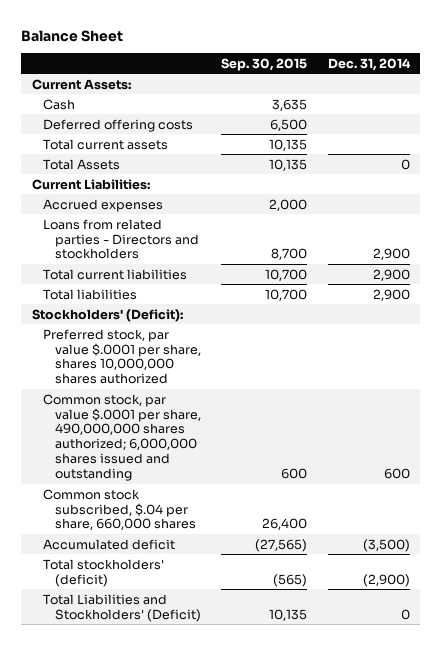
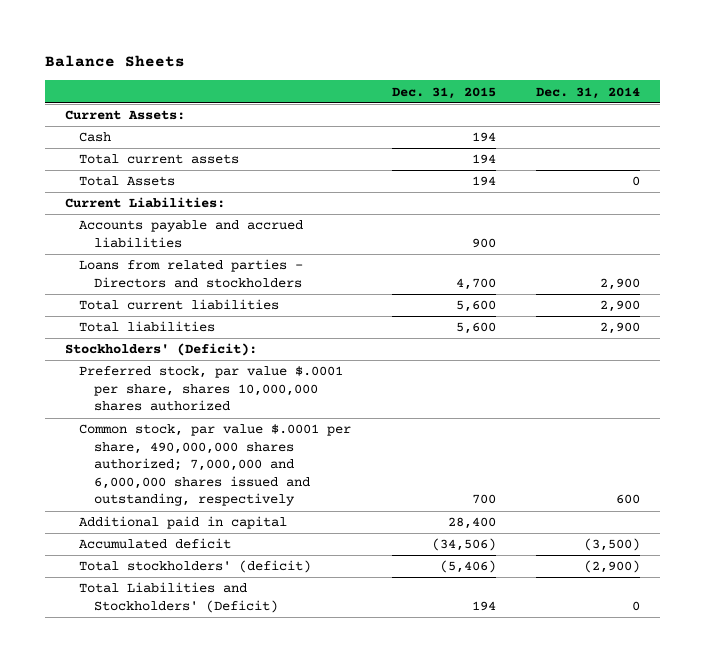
[21,29,124,42] Balance Sheet -> [44,55,185,68] Balance Sheets
[221,57,308,71] Sep. 30, 2015 -> none
none -> [391,86,496,99] Dec. 31, 2015
[43,118,194,132] Deferred offering costs -> none
[43,198,164,212] Accrued expenses -> none
none -> [79,220,304,248] Accounts payable and accrued liabilities
[43,488,196,531] Common stock subscribed, $.04 per share, 660,000 shares -> none
[43,393,201,482] Common stock, par value $.0001 per share, 490,000,000 shares authorized; 6,000,000 shares issued and outstanding -> [79,424,352,507] Common stock, par value $.0001 per share, 490,000,000 shares authorized; 7,000,000 and 6,000,000 shares issued and outstanding, respectively
none -> [79,516,288,530] Additional paid in capital

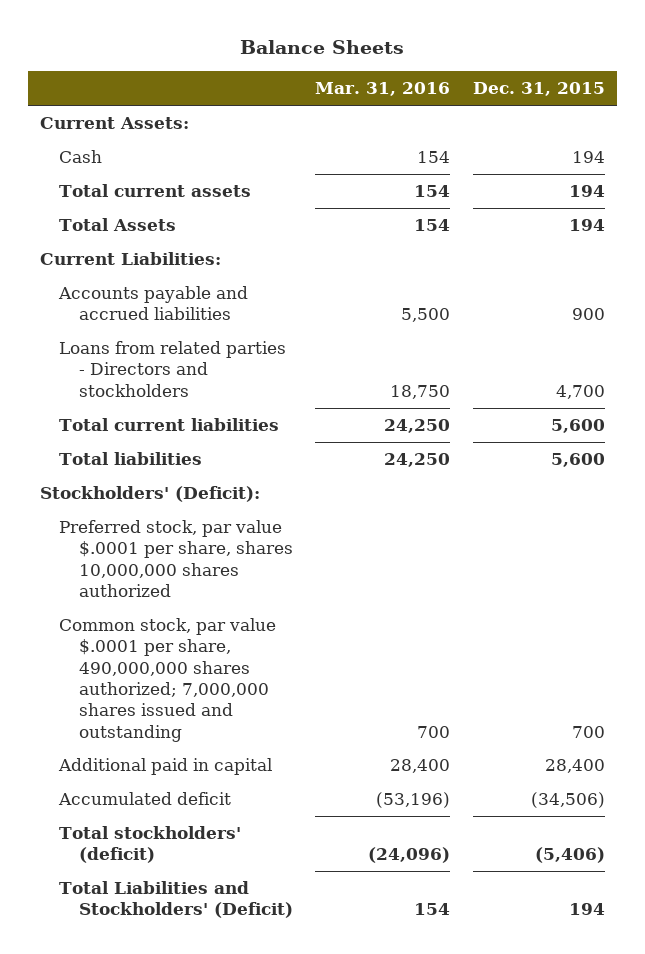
[536,86,641,99] Dec. 31, 2014 -> none
none -> [315,82,451,97] Mar. 31, 2016
[79,424,352,507] Common stock, par value $.0001 per share, 490,000,000 shares authorized; 7,000,000 and 6,000,000 shares issued and outstanding, respectively -> [59,618,277,742] Common stock, par value $.0001 per share, 490,000,000 shares authorized; 7,000,000 shares issued and outstanding

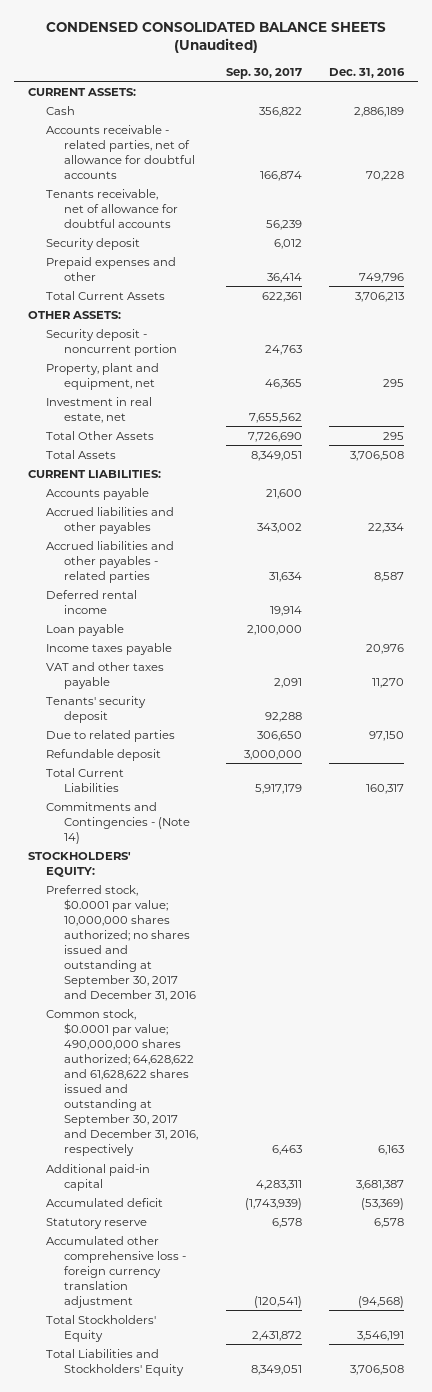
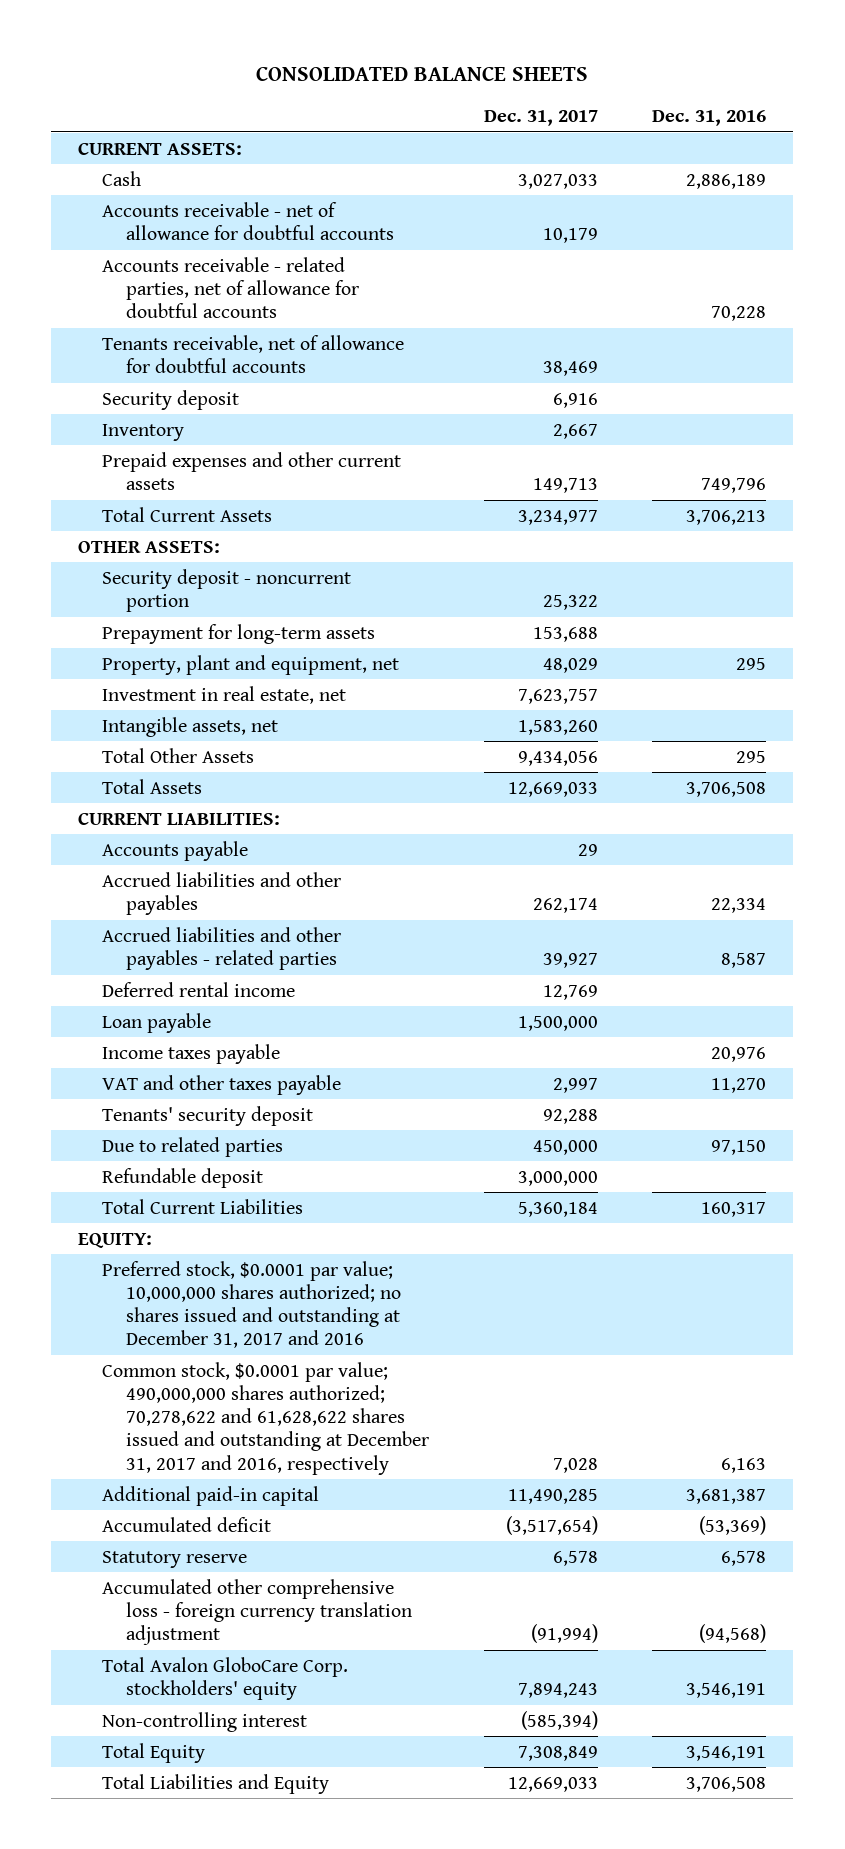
[46,22,387,54] CONDENSED CONSOLIDATED BALANCE SHEETS (Unaudited) -> [256,66,589,82] CONSOLIDATED BALANCE SHEETS
[225,67,302,79] Sep. 30, 2017 -> none
none -> [483,110,598,127] Dec. 31, 2017
none -> [102,201,395,240] Accounts receivable - net of allowance for doubtful accounts
none -> [102,423,185,441] Inventory
[46,256,177,281] Prepaid expenses and other -> [102,451,402,490] Prepaid expenses and other current assets
none -> [102,623,376,644] Prepayment for long-term assets
none -> [102,716,279,737] Intangible assets, net
[46,801,191,844] Commitments and Contingencies - (Note 14) -> none
[27,851,131,877] STOCKHOLDERS' EQUITY: -> [78,1232,153,1248] EQUITY:
[46,884,197,1001] Preferred stock, $0.0001 par value; 10,000,000 shares authorized; no shares issued and outstanding at September 30, 2017 and December 31, 2016 -> [102,1260,402,1349] Preferred stock, $0.0001 par value; 10,000,000 shares authorized; no shares issued and outstanding at December 31, 2017 and 2016
[46,1008,199,1156] Common stock, $0.0001 par value; 490,000,000 shares authorized; 64,628,622 and 61,628,622 shares issued and outstanding at September 30, 2017 and December 31, 2016, respectively -> [102,1361,430,1475] Common stock, $0.0001 par value; 490,000,000 shares authorized; 70,278,622 and 61,628,622 shares issued and outstanding at December 31, 2017 and 2016, respectively
[46,1314,157,1342] Total Stockholders' Equity -> [102,1656,349,1700] Total Avalon GloboCare Corp. stockholders' equity
none -> [102,1711,308,1732] Non-controlling interest
none -> [102,1742,206,1763] Total Equity
[46,1348,185,1376] Total Liabilities and Stockholders' Equity -> [102,1773,330,1794] Total Liabilities and Equity

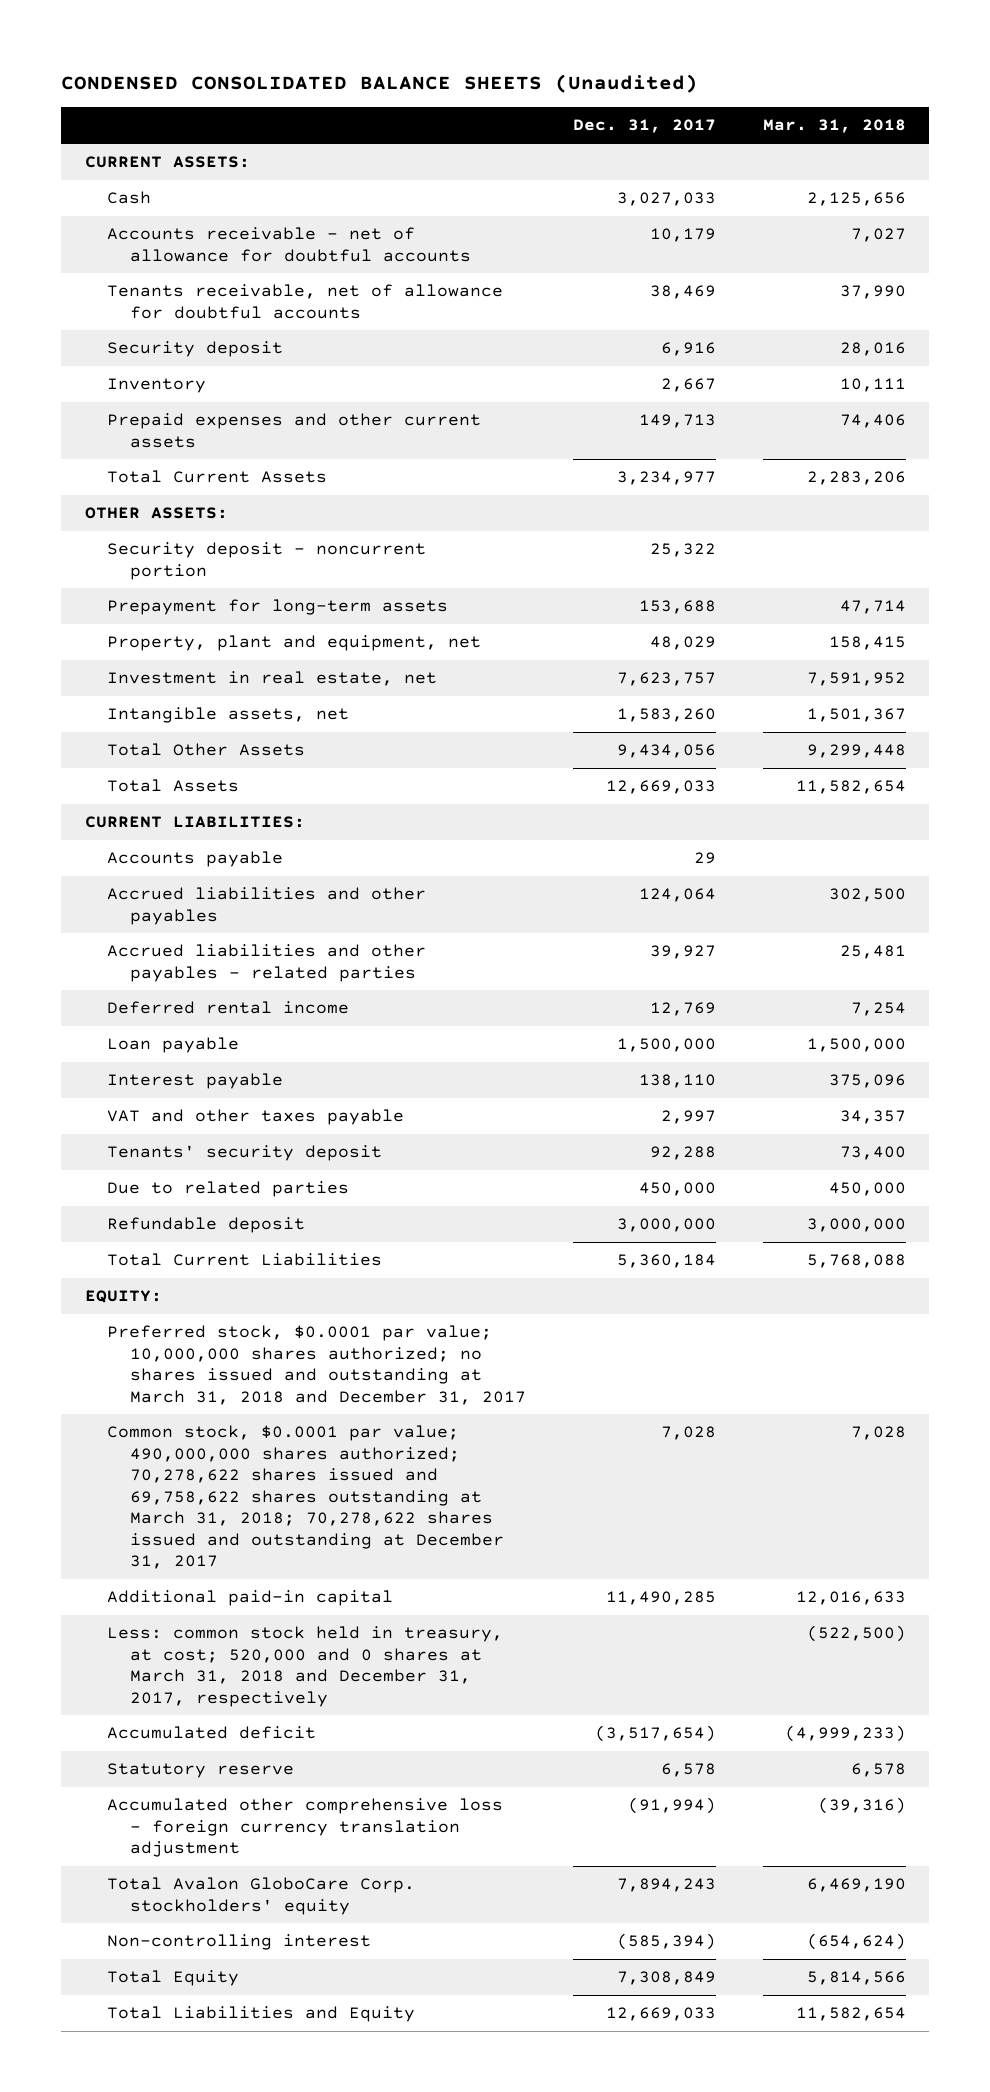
[256,66,589,82] CONSOLIDATED BALANCE SHEETS -> [61,74,699,94] CONDENSED CONSOLIDATED BALANCE SHEETS (Unaudited)
[652,110,767,127] Dec. 31, 2016 -> none
none -> [762,119,906,134] Mar. 31, 2018
[102,256,360,319] Accounts receivable - related parties, net of allowance for doubtful accounts -> none
[532,897,598,913] 262,174 -> [639,888,717,903] 124,064
[102,1043,281,1064] Income taxes payable -> none
none -> [107,1073,284,1090] Interest payable
[102,1260,402,1349] Preferred stock, $0.0001 par value; 10,000,000 shares authorized; no shares issued and outstanding at December 31, 2017 and 2016 -> [107,1325,527,1405] Preferred stock, $0.0001 par value; 10,000,000 shares authorized; no shares issued and outstanding at March 31, 2018 and December 31, 2017
[102,1361,430,1475] Common stock, $0.0001 par value; 490,000,000 shares authorized; 70,278,622 and 61,628,622 shares issued and outstanding at December 31, 2017 and 2016, respectively -> [107,1425,505,1570] Common stock, $0.0001 par value; 490,000,000 shares authorized; 70,278,622 shares issued and 69,758,622 shares outstanding at March 31, 2018; 70,278,622 shares issued and outstanding at December 31, 2017
none -> [107,1626,504,1707] Less: common stock held in treasury, at cost; 520,000 and 0 shares at March 31, 2018 and December 31, 2017, respectively

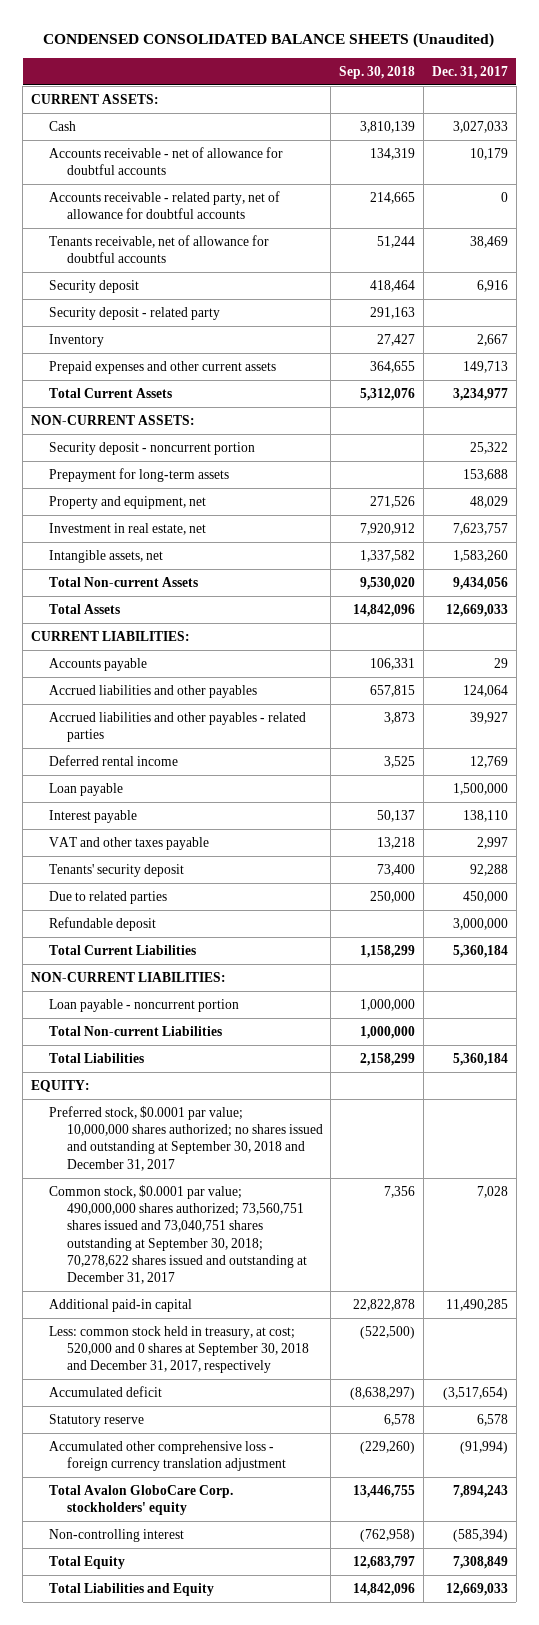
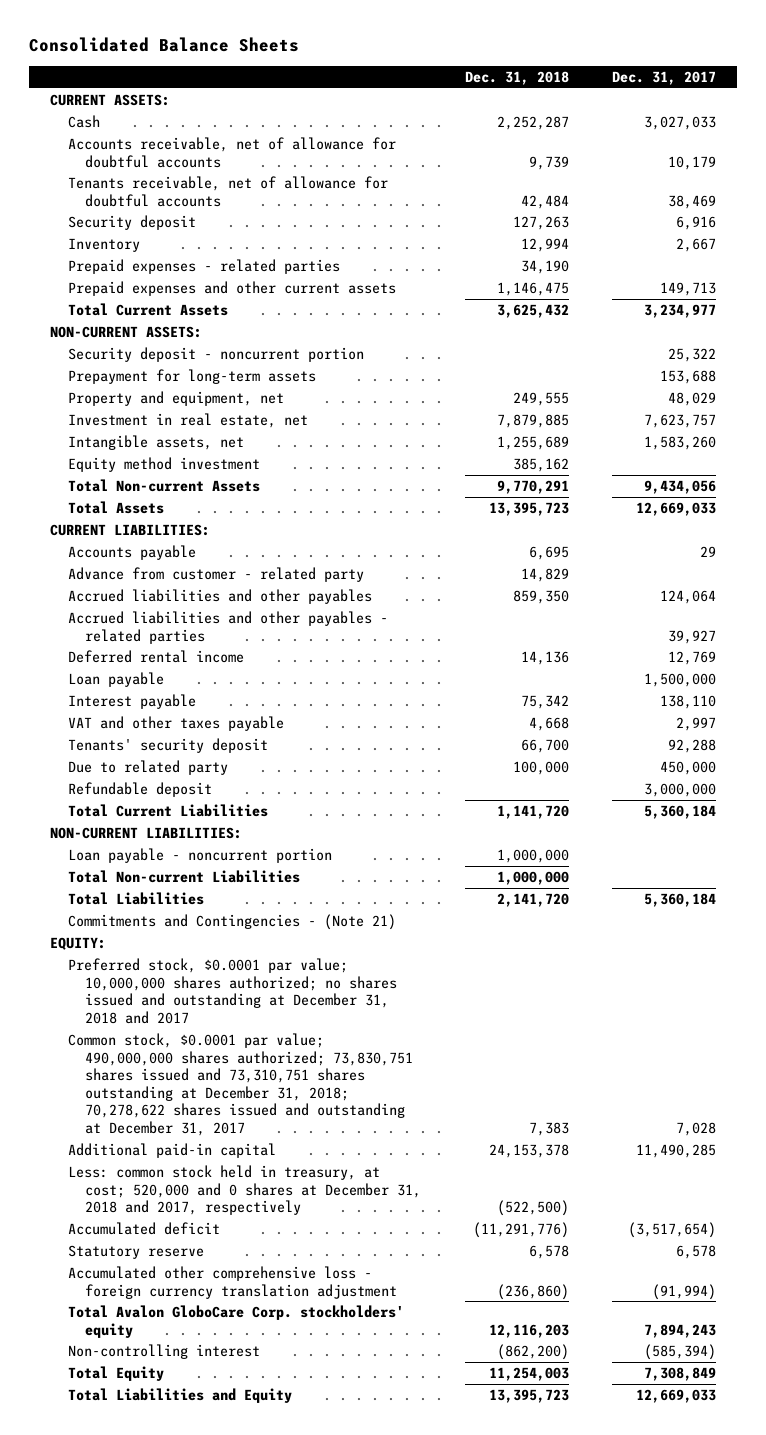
[43,33,495,49] CONDENSED CONSOLIDATED BALANCE SHEETS (Unaudited) -> [28,37,299,53] Consolidated Balance Sheets
[339,65,416,79] Sep. 30, 2018 -> none
none -> [464,70,569,85] Dec. 31, 2018
[48,191,280,220] Accounts receivable - related party, net of allowance for doubtful accounts -> none
[48,147,283,176] Accounts receivable - net of allowance for doubtful accounts -> [67,136,396,168] Accounts receivable, net of allowance for doubtful accounts
[48,307,220,321] Security deposit - related party -> none
none -> [67,258,340,274] Prepaid expenses - related parties
none -> [67,456,260,472] Equity method investment
none -> [67,566,364,582] Advance from customer - related party
[48,891,167,905] Due to related parties -> [67,759,228,775] Due to related party
none -> [67,913,396,930] Commitments and Contingencies - (Note 21)
[48,1106,323,1171] Preferred stock, $0.0001 par value; 10,000,000 shares authorized; no shares issued and outstanding at September 30, 2018 and December 31, 2017 -> [67,957,398,1024] Preferred stock, $0.0001 par value; 10,000,000 shares authorized; no shares issued and outstanding at December 31, 2018 and 2017
[48,1185,307,1284] Common stock, $0.0001 par value; 490,000,000 shares authorized; 73,560,751 shares issued and 73,040,751 shares outstanding at September 30, 2018; 70,278,622 shares issued and outstanding at December 31, 2017 -> [67,1032,414,1136] Common stock, $0.0001 par value; 490,000,000 shares authorized; 73,830,751 shares issued and 73,310,751 shares outstanding at December 31, 2018; 70,278,622 shares issued and outstanding at December 31, 2017
[48,1326,309,1374] Less: common stock held in treasury, at cost; 520,000 and 0 shares at September 30, 2018 and December 31, 2017, respectively -> [67,1164,422,1216] Less: common stock held in treasury, at cost; 520,000 and 0 shares at December 31, 2018 and 2017, respectively

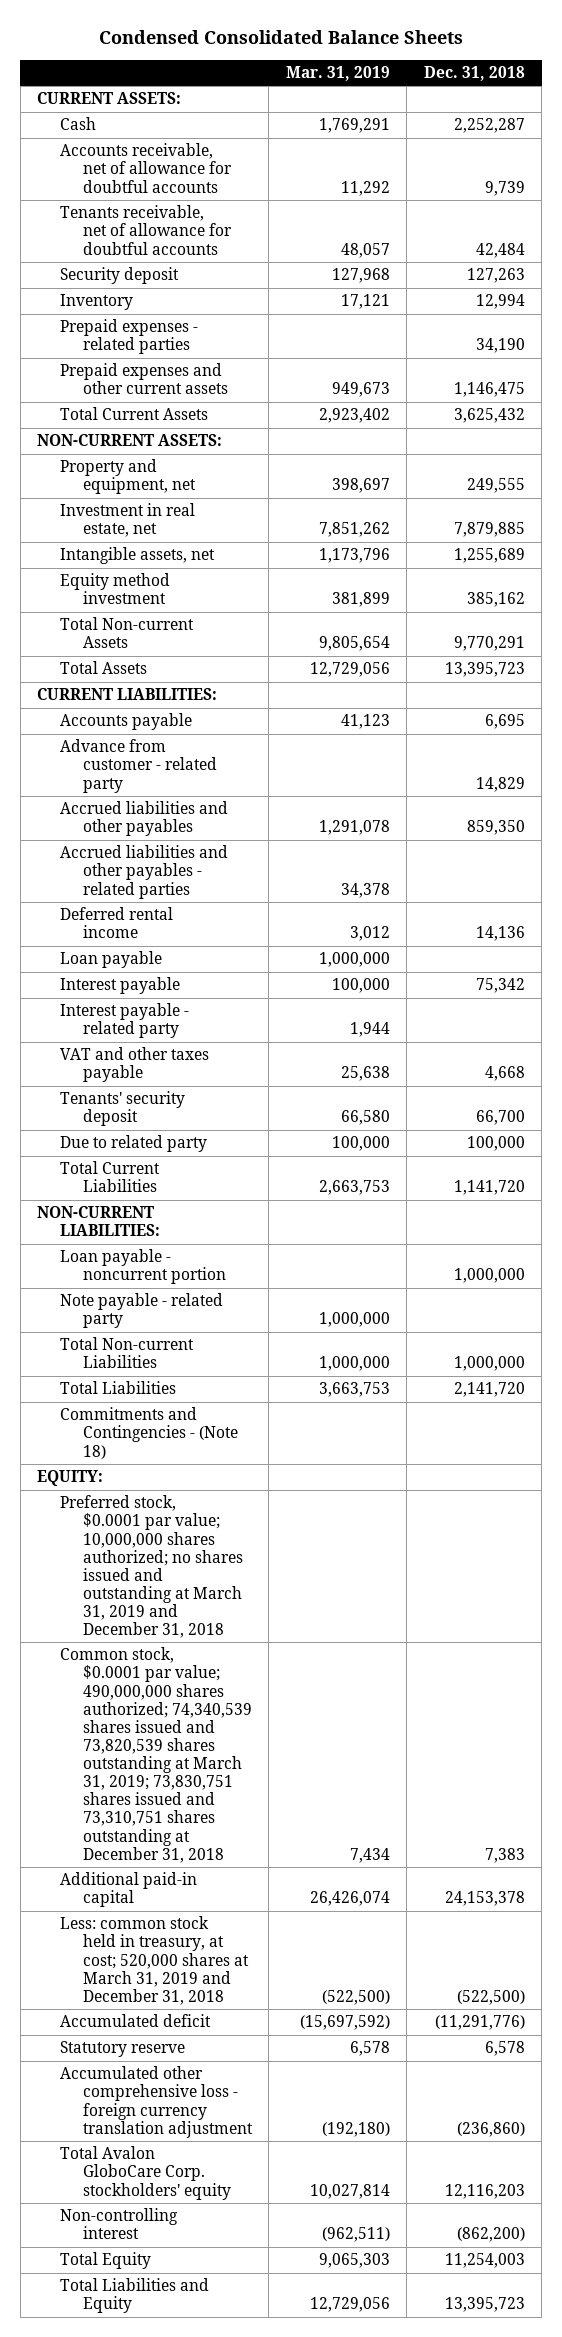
[28,37,299,53] Consolidated Balance Sheets -> [99,30,464,45] Condensed Consolidated Balance Sheets
[611,70,716,85] Dec. 31, 2017 -> none
none -> [285,66,390,82] Mar. 31, 2019
[67,346,364,362] Security deposit - noncurrent portion -> none
[67,368,316,384] Prepayment for long-term assets -> none
none -> [59,1003,189,1039] Interest payable - related party
[67,781,212,797] Refundable deposit -> none
none -> [59,1293,223,1329] Note payable - related party
[67,913,396,930] Commitments and Contingencies - (Note 21) -> [59,1407,238,1459] Commitments and Contingencies - (Note 18)
[67,957,398,1024] Preferred stock, $0.0001 par value; 10,000,000 shares authorized; no shares issued and outstanding at December 31, 2018 and 2017 -> [59,1495,243,1639] Preferred stock, $0.0001 par value; 10,000,000 shares authorized; no shares issued and outstanding at March 31, 2019 and December 31, 2018
[67,1032,414,1136] Common stock, $0.0001 par value; 490,000,000 shares authorized; 73,830,751 shares issued and 73,310,751 shares outstanding at December 31, 2018; 70,278,622 shares issued and outstanding at December 31, 2017 -> [59,1647,252,1863] Common stock, $0.0001 par value; 490,000,000 shares authorized; 74,340,539 shares issued and 73,820,539 shares outstanding at March 31, 2019; 73,830,751 shares issued and 73,310,751 shares outstanding at December 31, 2018
[67,1164,422,1216] Less: common stock held in treasury, at cost; 520,000 and 0 shares at December 31, 2018 and 2017, respectively -> [59,1916,249,2005] Less: common stock held in treasury, at cost; 520,000 shares at March 31, 2019 and December 31, 2018

